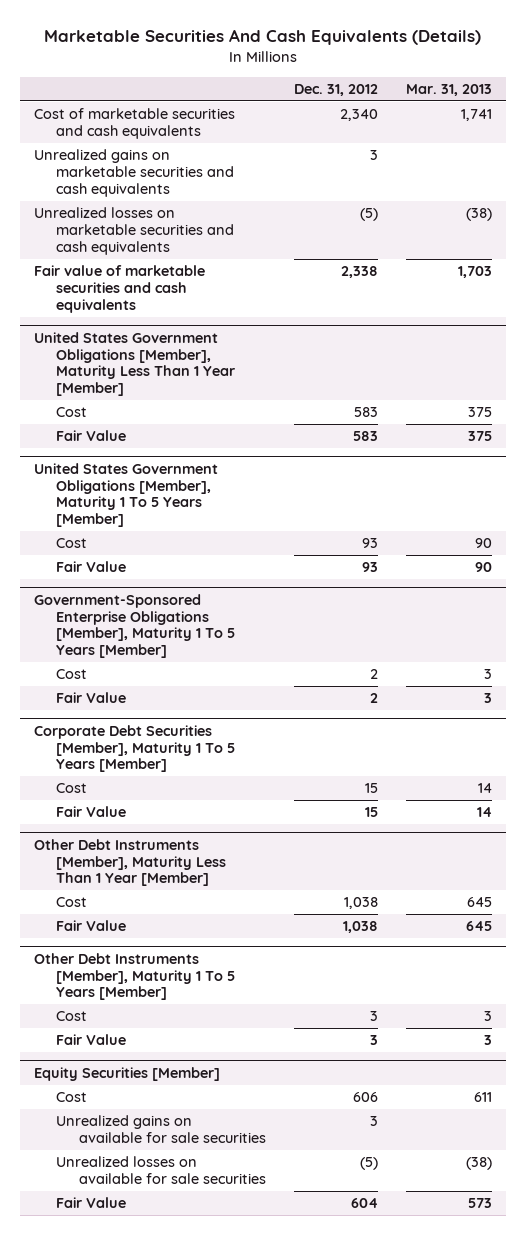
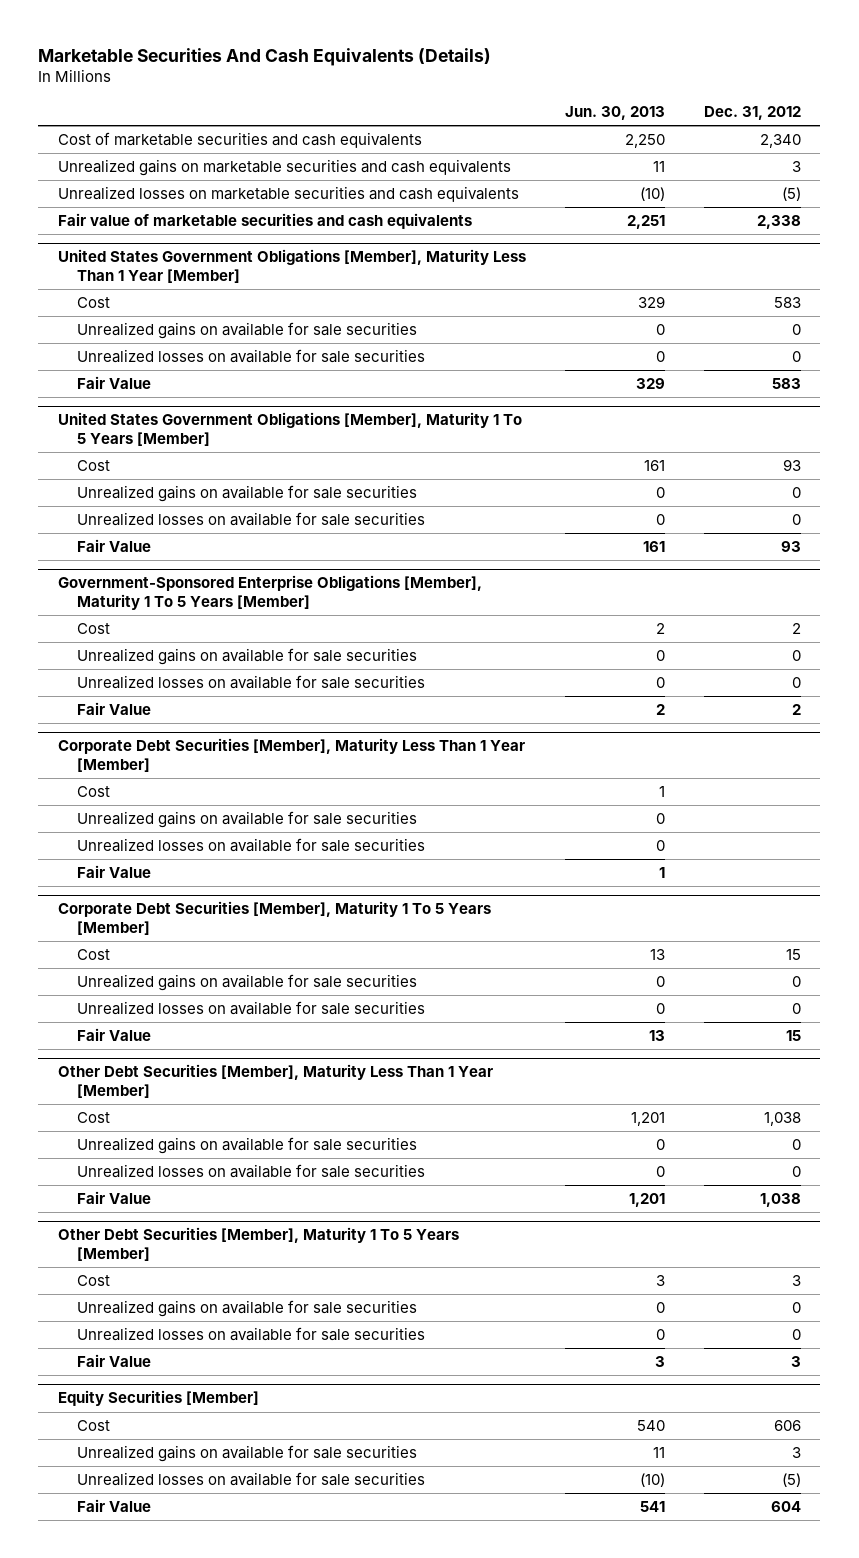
[405,84,492,97] Mar. 31, 2013 -> none
none -> [564,105,665,120] Jun. 30, 2013
none -> [76,322,417,340] Unrealized gains on available for sale securities
none -> [76,349,425,364] Unrealized losses on available for sale securities
none -> [76,485,417,503] Unrealized gains on available for sale securities
none -> [76,512,425,527] Unrealized losses on available for sale securities
none -> [76,648,417,666] Unrealized gains on available for sale securities
none -> [76,675,425,690] Unrealized losses on available for sale securities
none -> [57,738,525,772] Corporate Debt Securities [Member], Maturity Less Than 1 Year [Member]
none -> [76,786,110,798] Cost
none -> [76,811,417,829] Unrealized gains on available for sale securities
none -> [76,838,425,853] Unrealized losses on available for sale securities
none -> [76,865,151,879] Fair Value
none -> [76,974,417,992] Unrealized gains on available for sale securities
none -> [76,1001,425,1016] Unrealized losses on available for sale securities
[33,838,227,887] Other Debt Instruments [Member], Maturity Less Than 1 Year [Member] -> [57,1064,493,1098] Other Debt Securities [Member], Maturity Less Than 1 Year [Member]
none -> [76,1137,417,1155] Unrealized gains on available for sale securities
none -> [76,1164,425,1179] Unrealized losses on available for sale securities
[33,952,236,1001] Other Debt Instruments [Member], Maturity 1 To 5 Years [Member] -> [57,1227,459,1261] Other Debt Securities [Member], Maturity 1 To 5 Years [Member]
none -> [76,1300,417,1318] Unrealized gains on available for sale securities
none -> [76,1327,425,1342] Unrealized losses on available for sale securities

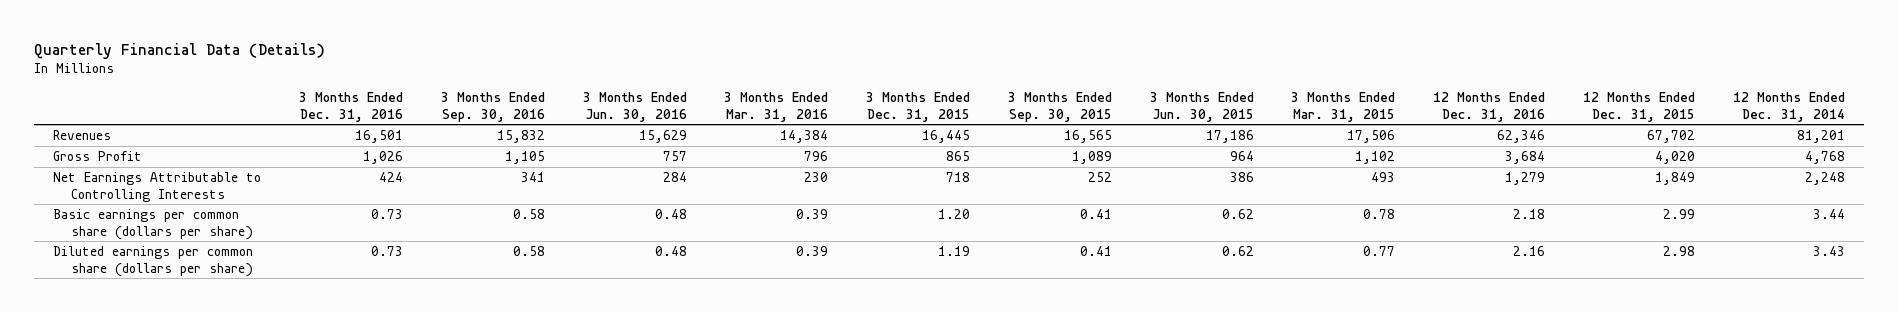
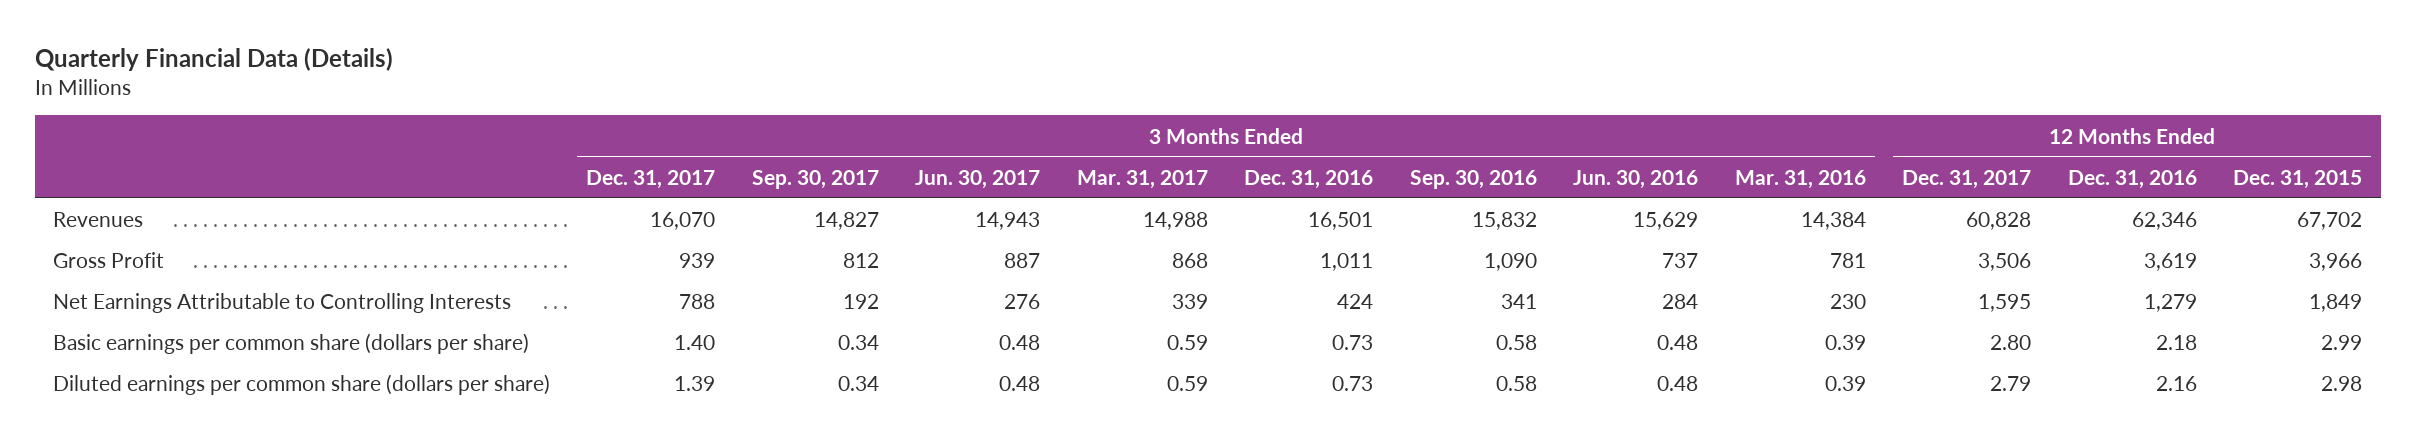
[866,91,971,122] 3 Months Ended Dec. 31, 2015 -> none
[1007,91,1112,122] 3 Months Ended Sep. 30, 2015 -> none
[1149,91,1254,122] 3 Months Ended Jun. 30, 2015 -> none
[1291,91,1396,122] 3 Months Ended Mar. 31, 2015 -> none
[1732,91,1845,122] 12 Months Ended Dec. 31, 2014 -> none
none -> [586,169,716,189] Dec. 31, 2017
none -> [751,169,879,189] Sep. 30, 2017
none -> [915,169,1041,189] Jun. 30, 2017
none -> [1076,169,1208,189] Mar. 31, 2017
none -> [1902,169,2032,189] Dec. 31, 2017
[362,150,403,164] 1,026 -> [1320,253,1374,272] 1,011
[504,150,545,164] 1,105 -> [1483,253,1537,272] 1,090
[662,150,687,161] 757 -> [1662,253,1699,269] 737
[804,150,829,161] 796 -> [1829,253,1866,269] 781
[1505,150,1546,164] 3,684 -> [2143,253,2197,272] 3,619
[1655,150,1696,164] 4,020 -> [2309,253,2363,272] 3,966

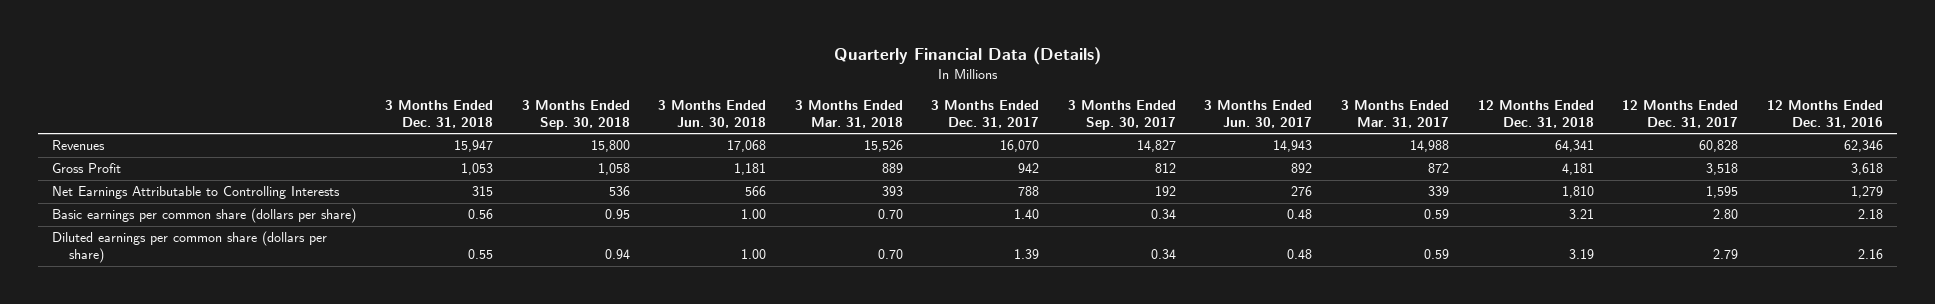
[1244,169,1374,189] Dec. 31, 2016 -> none
[1409,169,1537,189] Sep. 30, 2016 -> none
[1573,169,1699,189] Jun. 30, 2016 -> none
[1734,169,1866,189] Mar. 31, 2016 -> none
[2233,169,2363,189] Dec. 31, 2015 -> none
none -> [385,99,494,128] 3 Months Ended Dec. 31, 2018
none -> [521,99,630,130] 3 Months Ended Sep. 30, 2018
none -> [658,99,767,128] 3 Months Ended Jun. 30, 2018
none -> [794,99,903,128] 3 Months Ended Mar. 31, 2018
none -> [1477,99,1594,128] 12 Months Ended Dec. 31, 2018
[679,253,716,269] 939 -> [1018,163,1040,174] 942
[1004,253,1041,269] 887 -> [1291,163,1313,174] 892
[1171,253,1208,269] 868 -> [1428,163,1450,174] 872
[1978,253,2032,272] 3,506 -> [1706,163,1739,176] 3,518
[2143,253,2197,272] 3,619 -> [1850,163,1883,176] 3,618

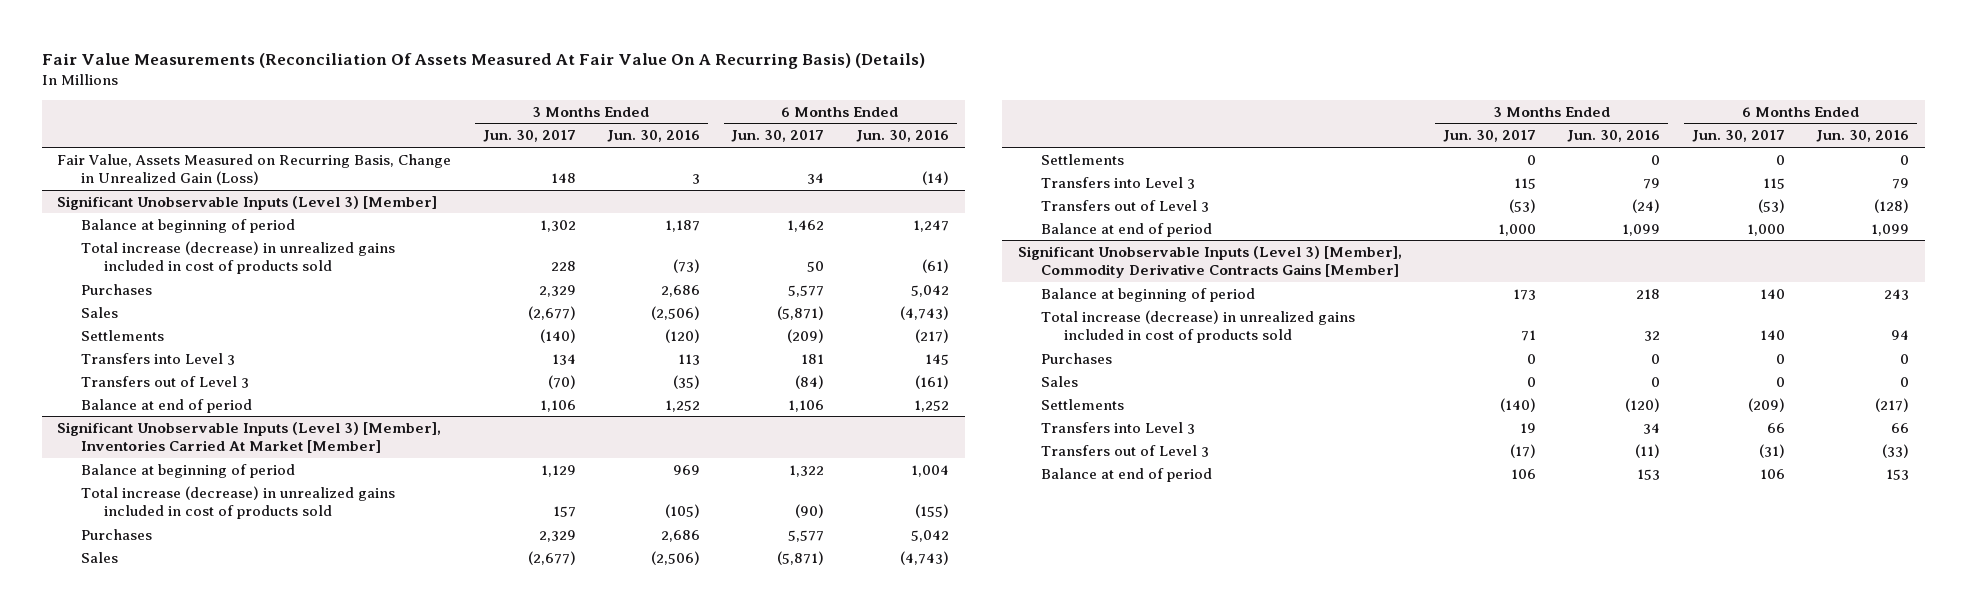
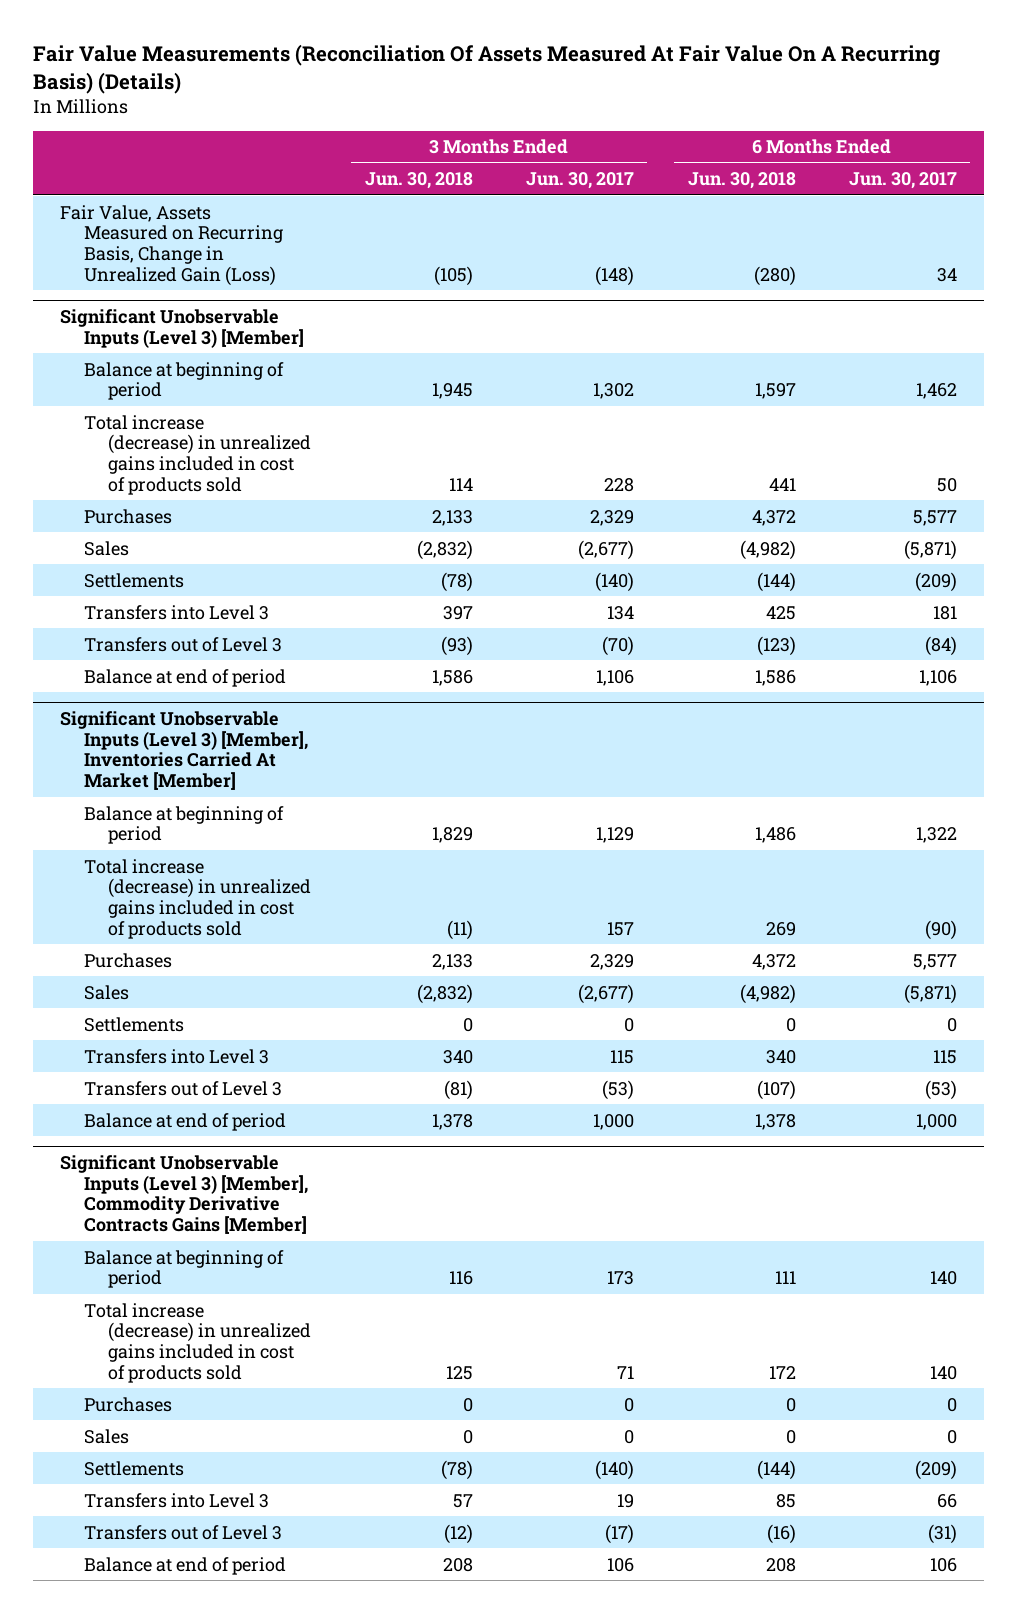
[607,130,701,143] Jun. 30, 2016 -> none
[855,130,949,143] Jun. 30, 2016 -> none
none -> [364,172,473,190] Jun. 30, 2018
none -> [687,172,796,190] Jun. 30, 2018
[550,173,576,184] 148 -> [595,265,635,286] (148)

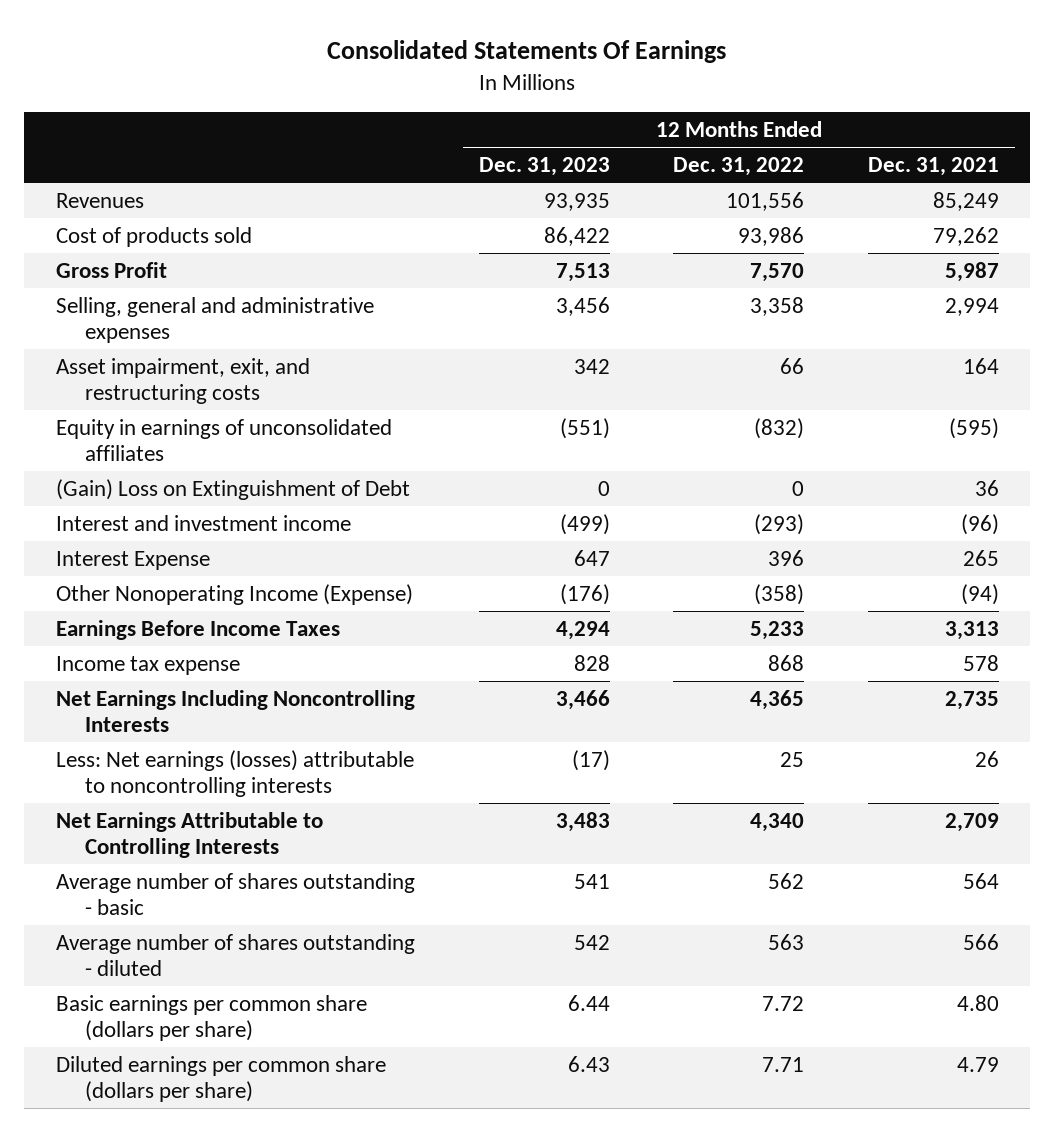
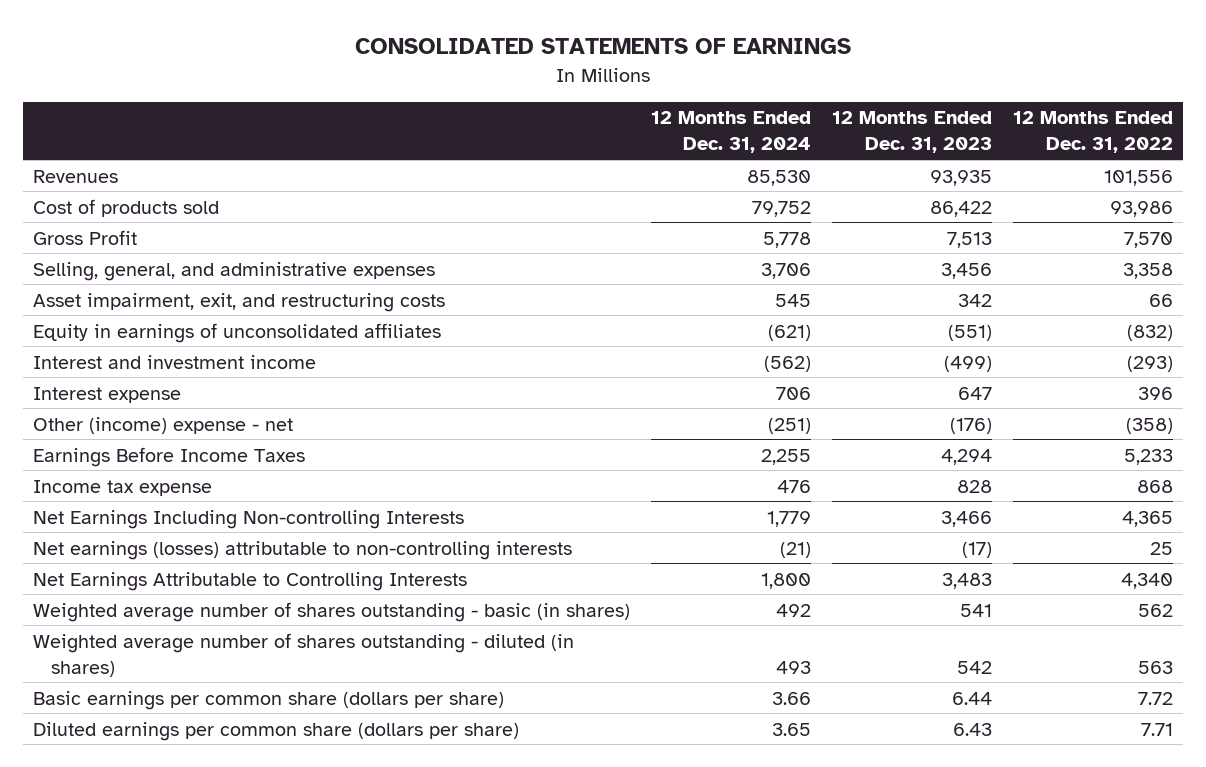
[327,40,727,64] Consolidated Statements Of Earnings -> [355,38,852,55] CONSOLIDATED STATEMENTS OF EARNINGS
[867,156,999,176] Dec. 31, 2021 -> none
none -> [651,111,812,154] 12 Months Ended Dec. 31, 2024
[56,296,375,344] Selling, general and administrative expenses -> [33,261,436,281] Selling, general, and administrative expenses
[56,478,411,500] (Gain) Loss on Extinguishment of Debt -> none
[56,550,211,570] Interest Expense -> [33,386,182,403] Interest expense
[56,583,414,605] Other Nonoperating Income (Expense) -> [33,416,294,434] Other (income) expense - net
[56,689,416,733] Net Earnings Including Noncontrolling Interests -> [33,509,465,529] Net Earnings Including Non-controlling Interests
[56,749,415,798] Less: Net earnings (losses) attributable to noncontrolling interests -> [33,540,573,560] Net earnings (losses) attributable to non-controlling interests
[56,872,416,916] Average number of shares outstanding - basic -> [33,601,631,622] Weighted average number of shares outstanding - basic (in shares)
[56,933,416,977] Average number of shares outstanding - diluted -> [33,632,575,677] Weighted average number of shares outstanding - diluted (in shares)

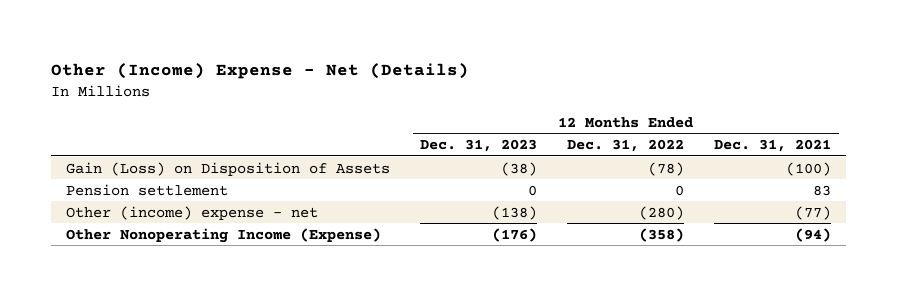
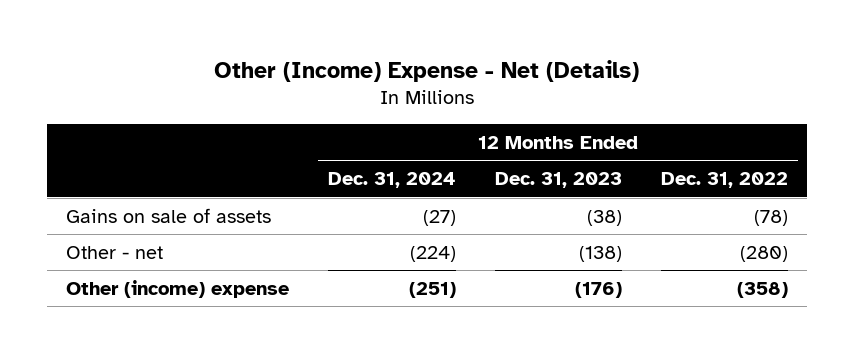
[714,139,832,153] Dec. 31, 2021 -> none
none -> [327,172,456,189] Dec. 31, 2024
[66,183,229,196] Pension settlement -> none
[66,161,391,176] Gain (Loss) on Disposition of Assets -> [65,207,271,223] Gains on sale of assets
[66,205,319,220] Other (income) expense - net -> [65,245,163,259] Other - net
[66,227,382,243] Other Nonoperating Income (Expense) -> [65,279,289,298] Other (income) expense

